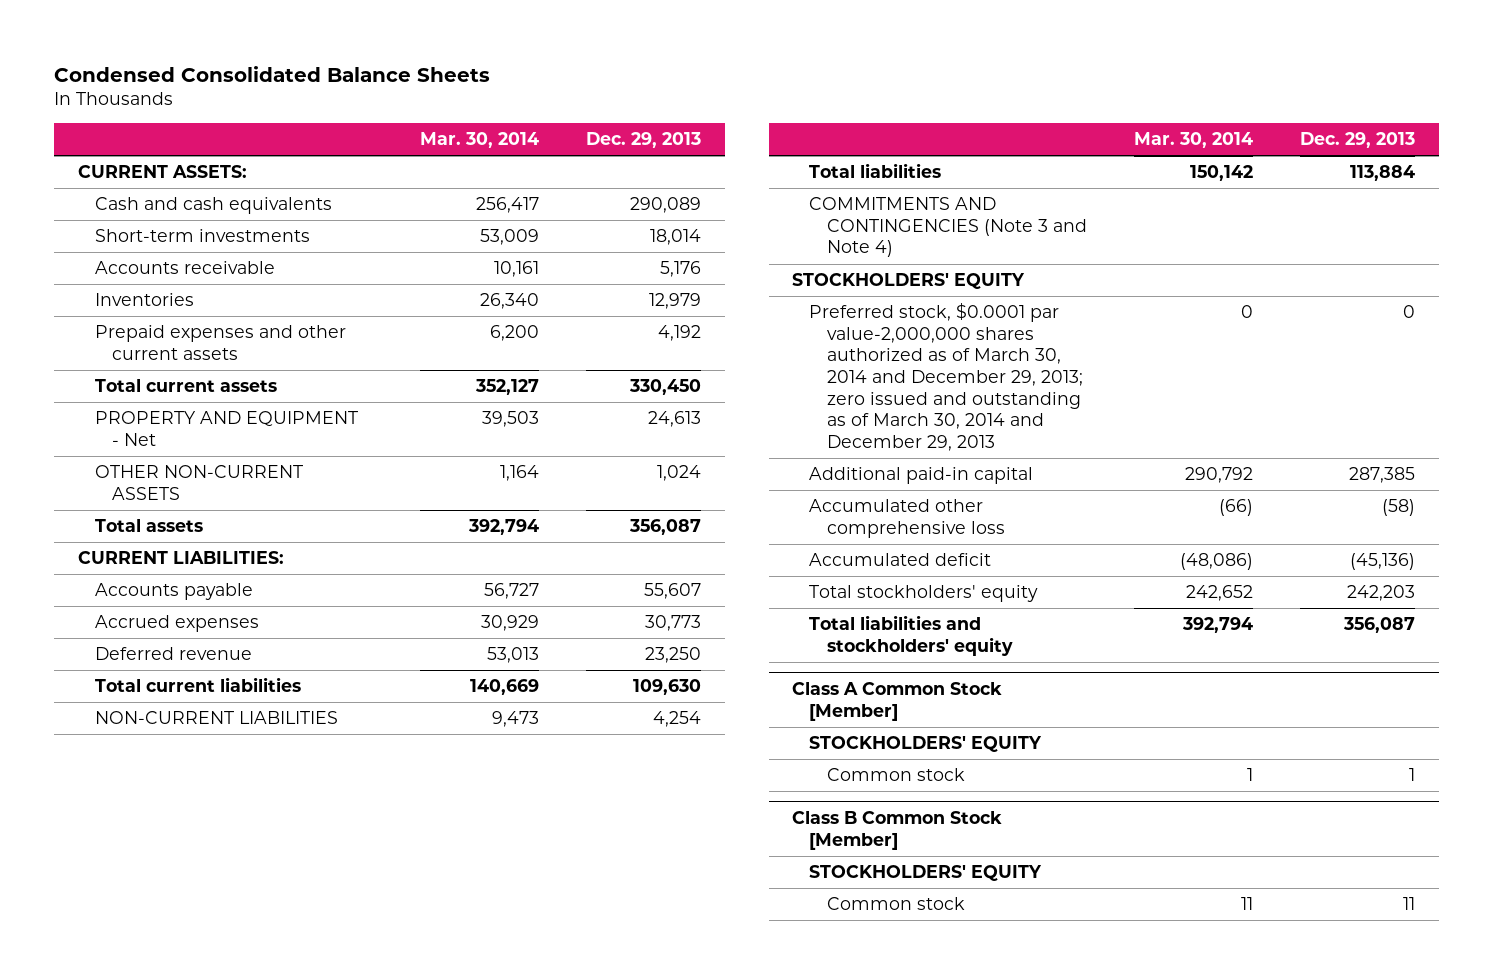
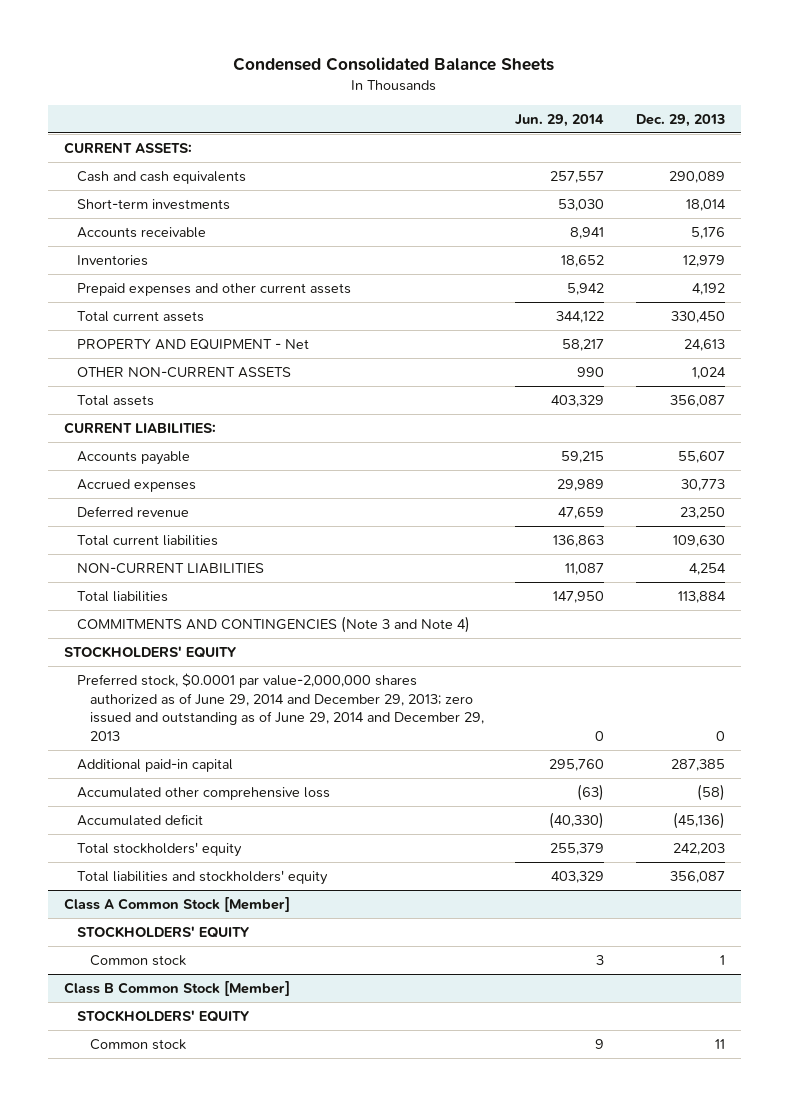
[419,132,539,149] Mar. 30, 2014 -> none
none -> [515,113,605,127] Jun. 29, 2014
[809,303,1083,451] Preferred stock, $0.0001 par value-2,000,000 shares authorized as of March 30, 2014 and December 29, 2013; zero issued and outstanding as of March 30, 2014 and December 29, 2013 -> [76,673,484,742] Preferred stock, $0.0001 par value-2,000,000 shares authorized as of June 29, 2014 and December 29, 2013; zero issued and outstanding as of June 29, 2014 and December 29, 2013

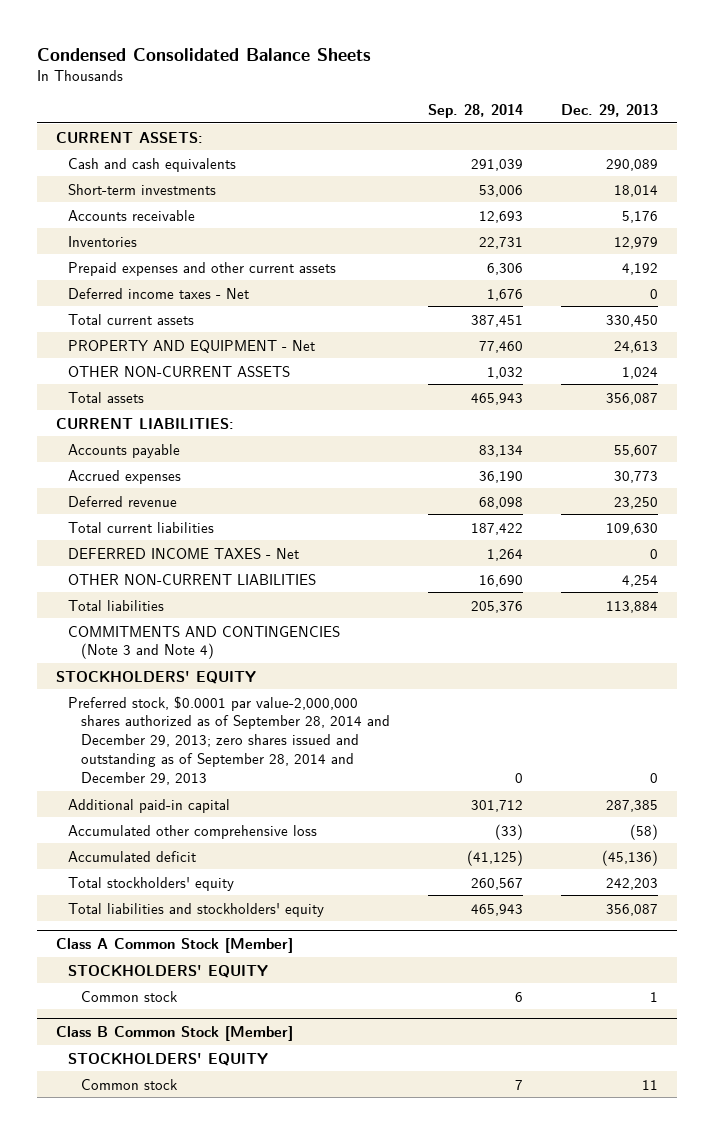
[515,113,605,127] Jun. 29, 2014 -> none
none -> [427,104,523,119] Sep. 28, 2014
none -> [68,287,250,299] Deferred income taxes - Net
none -> [68,547,300,560] DEFERRED INCOME TAXES - Net
[76,563,264,575] NON-CURRENT LIABILITIES -> [68,573,317,585] OTHER NON-CURRENT LIABILITIES
[76,673,484,742] Preferred stock, $0.0001 par value-2,000,000 shares authorized as of June 29, 2014 and December 29, 2013; zero issued and outstanding as of June 29, 2014 and December 29, 2013 -> [68,695,390,785] Preferred stock, $0.0001 par value-2,000,000 shares authorized as of September 28, 2014 and December 29, 2013; zero shares issued and outstanding as of September 28, 2014 and December 29, 2013

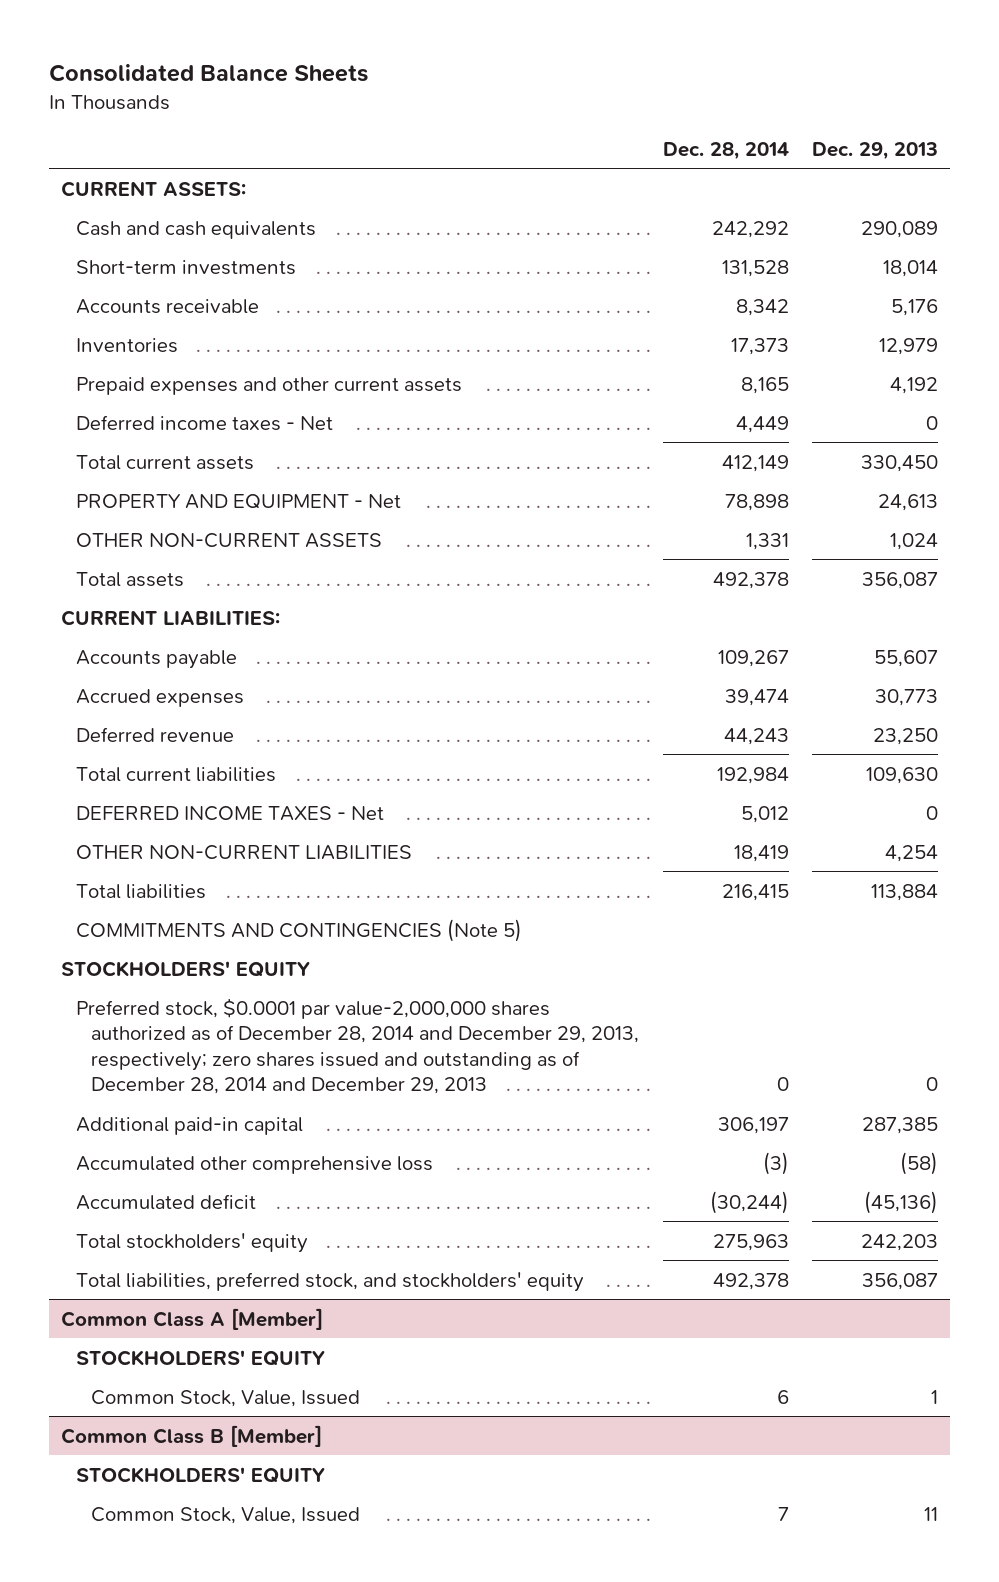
[37,47,372,61] Condensed Consolidated Balance Sheets -> [49,63,369,82] Consolidated Balance Sheets
[427,104,523,119] Sep. 28, 2014 -> none
none -> [662,141,789,160] Dec. 28, 2014
[68,625,341,660] COMMITMENTS AND CONTINGENCIES (Note 3 and Note 4) -> [75,918,522,942] COMMITMENTS AND CONTINGENCIES (Note 5)
[68,695,390,785] Preferred stock, $0.0001 par value-2,000,000 shares authorized as of September 28, 2014 and December 29, 2013; zero shares issued and outstanding as of September 28, 2014 and December 29, 2013 -> [75,997,639,1094] Preferred stock, $0.0001 par value-2,000,000 shares authorized as of December 28, 2014 and December 29, 2013, respectively; zero shares issued and outstanding as of December 28, 2014 and December 29, 2013
[68,902,325,917] Total liabilities and stockholders' equity -> [75,1271,584,1292] Total liabilities, preferred stock, and stockholders' equity
[56,937,294,953] Class A Common Stock [Member] -> [60,1307,323,1330] Common Class A [Member]
[80,990,178,1002] Common stock -> [90,1389,360,1407] Common Stock, Value, Issued
[56,1025,294,1041] Class B Common Stock [Member] -> [60,1424,322,1447] Common Class B [Member]
[80,1078,178,1090] Common stock -> [90,1506,360,1524] Common Stock, Value, Issued

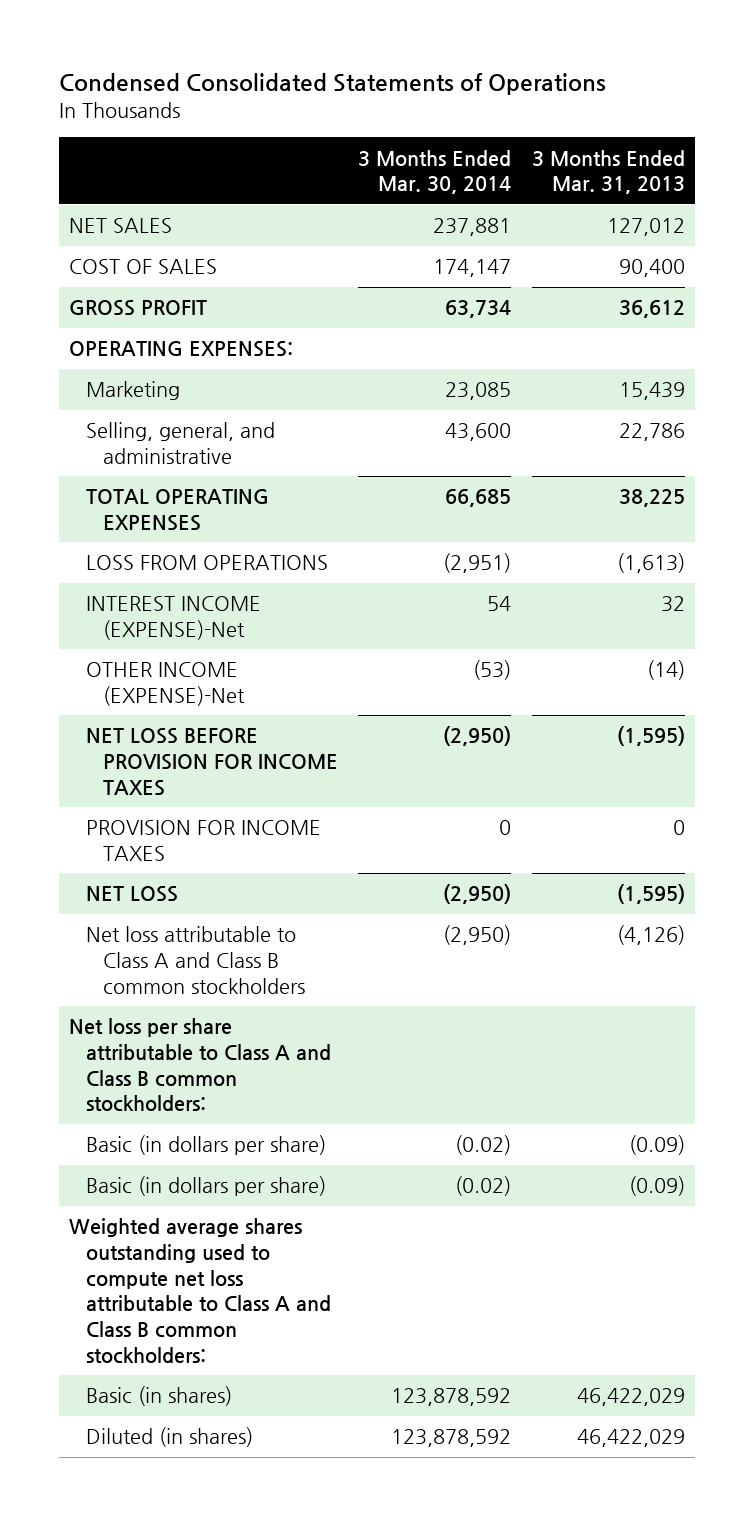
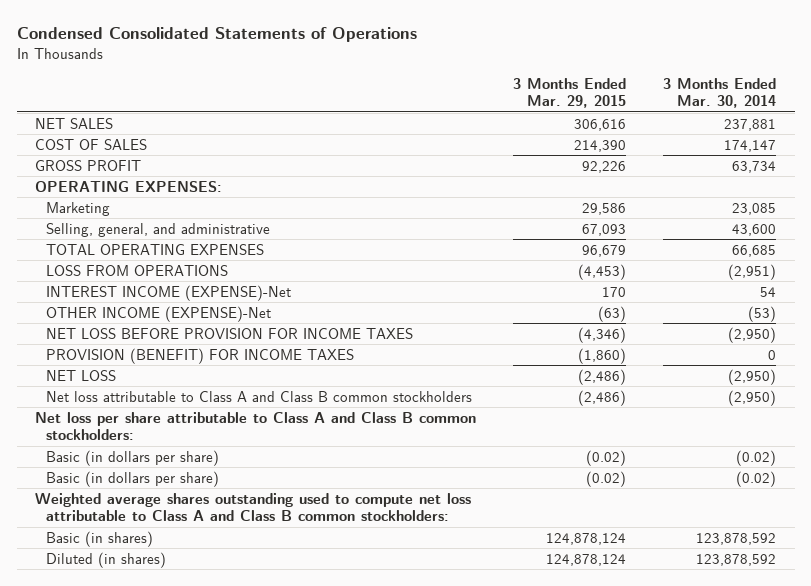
[531,149,685,195] 3 Months Ended Mar. 31, 2013 -> none
none -> [513,77,627,109] 3 Months Ended Mar. 29, 2015
[86,820,322,862] PROVISION FOR INCOME TAXES -> [46,347,355,364] PROVISION (BENEFIT) FOR INCOME TAXES

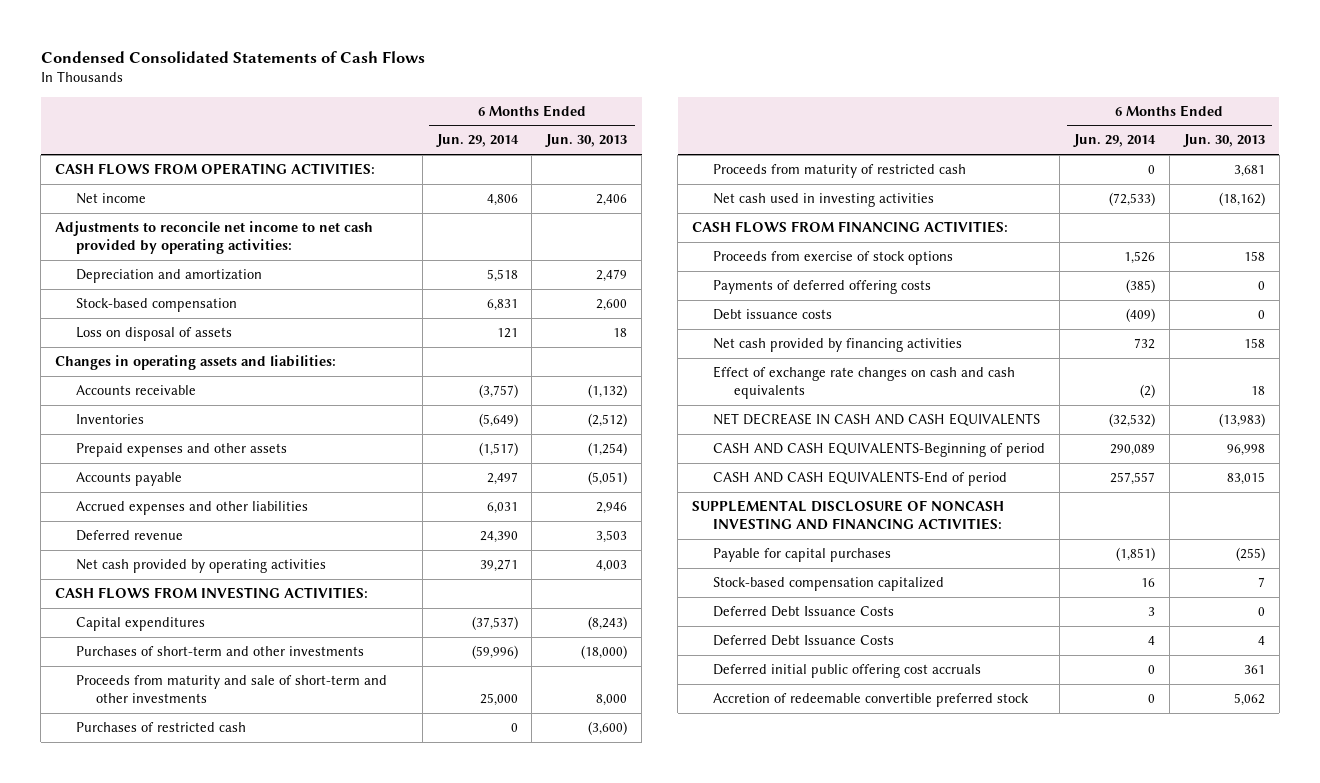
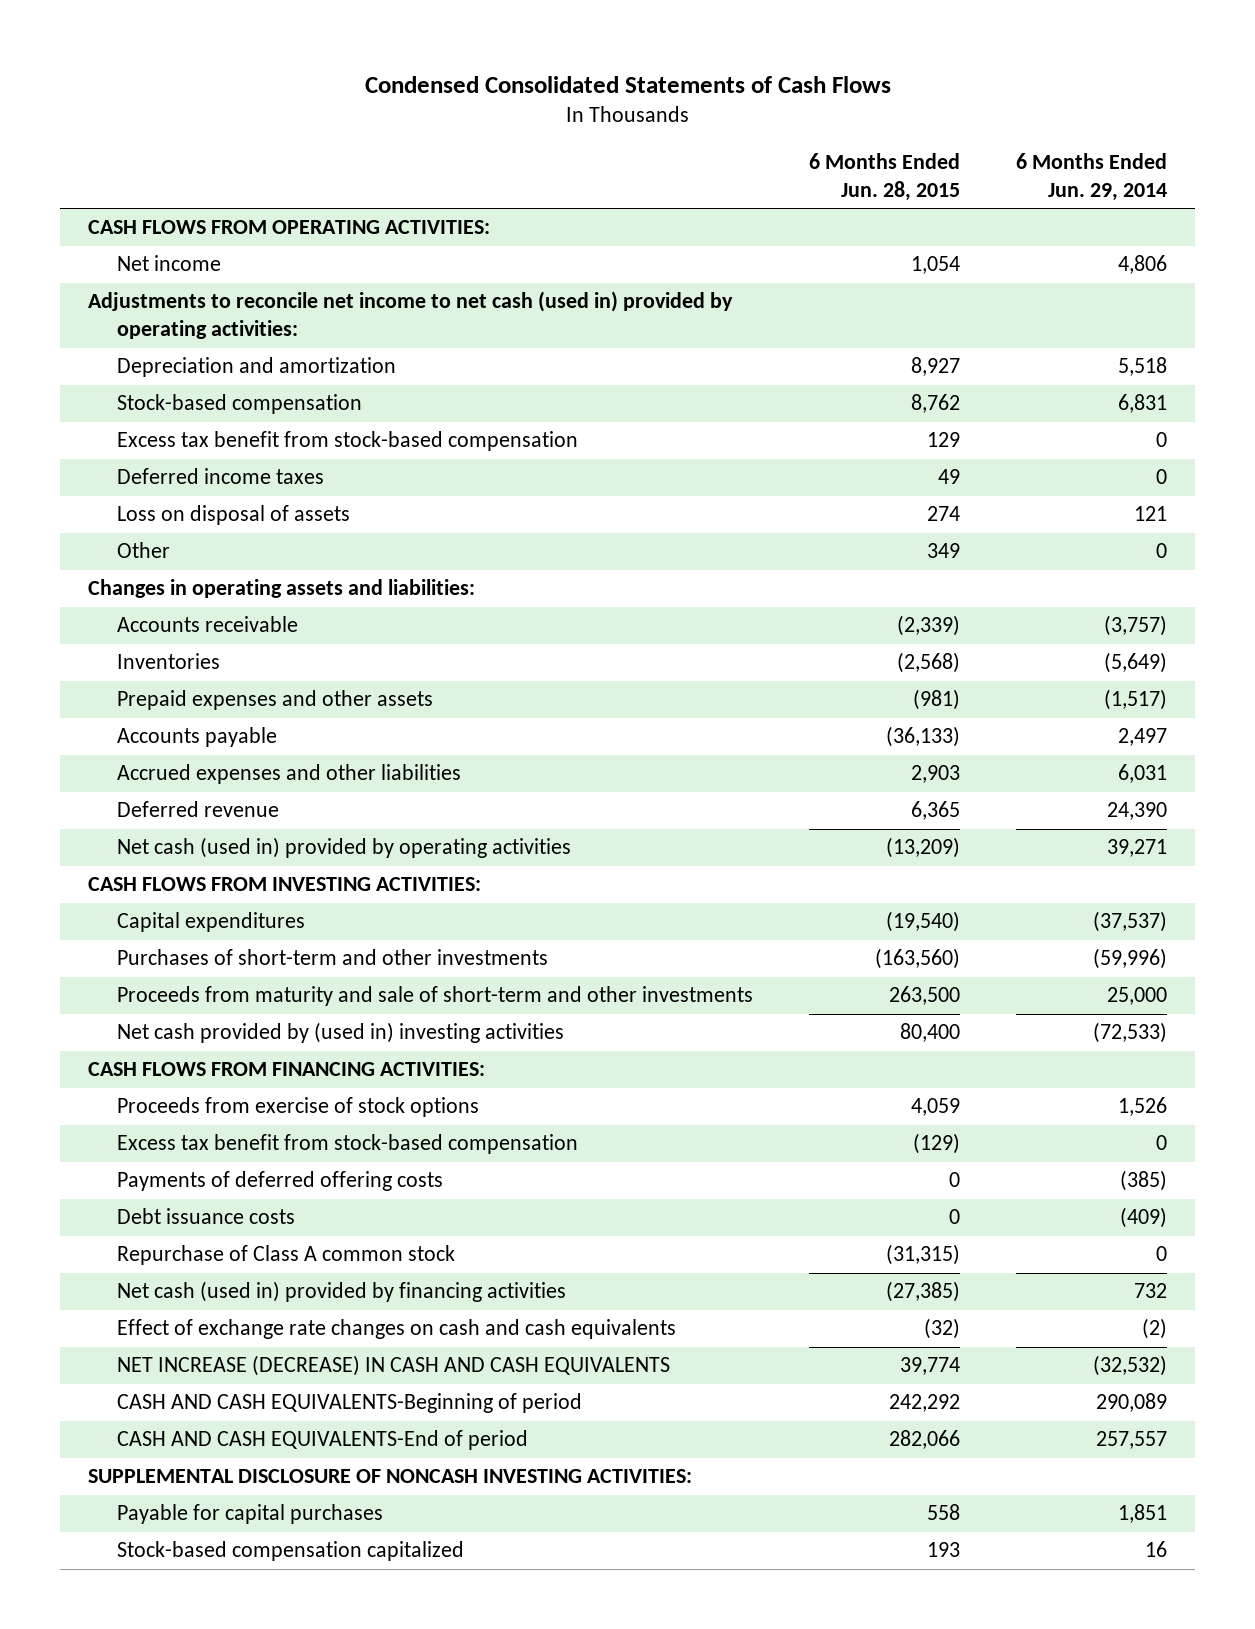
[545,134,628,148] Jun. 30, 2013 -> none
none -> [808,153,960,201] 6 Months Ended Jun. 28, 2015
[55,221,374,254] Adjustments to reconcile net income to net cash provided by operating activities: -> [88,291,734,340] Adjustments to reconcile net income to net cash (used in) provided by operating activities:
none -> [116,431,578,452] Excess tax benefit from stock-based compensation
none -> [116,468,324,485] Deferred income taxes
none -> [116,542,170,559] Other
[75,559,326,574] Net cash provided by operating activities -> [116,837,571,859] Net cash (used in) provided by operating activities
[75,722,246,733] Purchases of restricted cash -> none
[712,164,966,179] Proceeds from maturity of restricted cash -> none
[712,193,934,208] Net cash used in investing activities -> [116,1022,564,1044] Net cash provided by (used in) investing activities
none -> [116,1134,578,1155] Excess tax benefit from stock-based compensation
none -> [116,1245,455,1266] Repurchase of Class A common stock
[712,338,962,353] Net cash provided by financing activities -> [116,1281,566,1303] Net cash (used in) provided by financing activities
[712,413,1040,427] NET DECREASE IN CASH AND CASH EQUIVALENTS -> [116,1355,670,1377] NET INCREASE (DECREASE) IN CASH AND CASH EQUIVALENTS
[692,500,1005,530] SUPPLEMENTAL DISCLOSURE OF NONCASH INVESTING AND FINANCING ACTIVITIES: -> [88,1469,693,1484] SUPPLEMENTAL DISCLOSURE OF NONCASH INVESTING ACTIVITIES:
[1115,547,1155,562] (1,851) -> [1117,1504,1167,1524] 1,851
[712,606,894,618] Deferred Debt Issuance Costs -> none
[712,635,894,647] Deferred Debt Issuance Costs -> none
[712,664,981,679] Deferred initial public offering cost accruals -> none
[712,693,1029,708] Accretion of redeemable convertible preferred stock -> none

